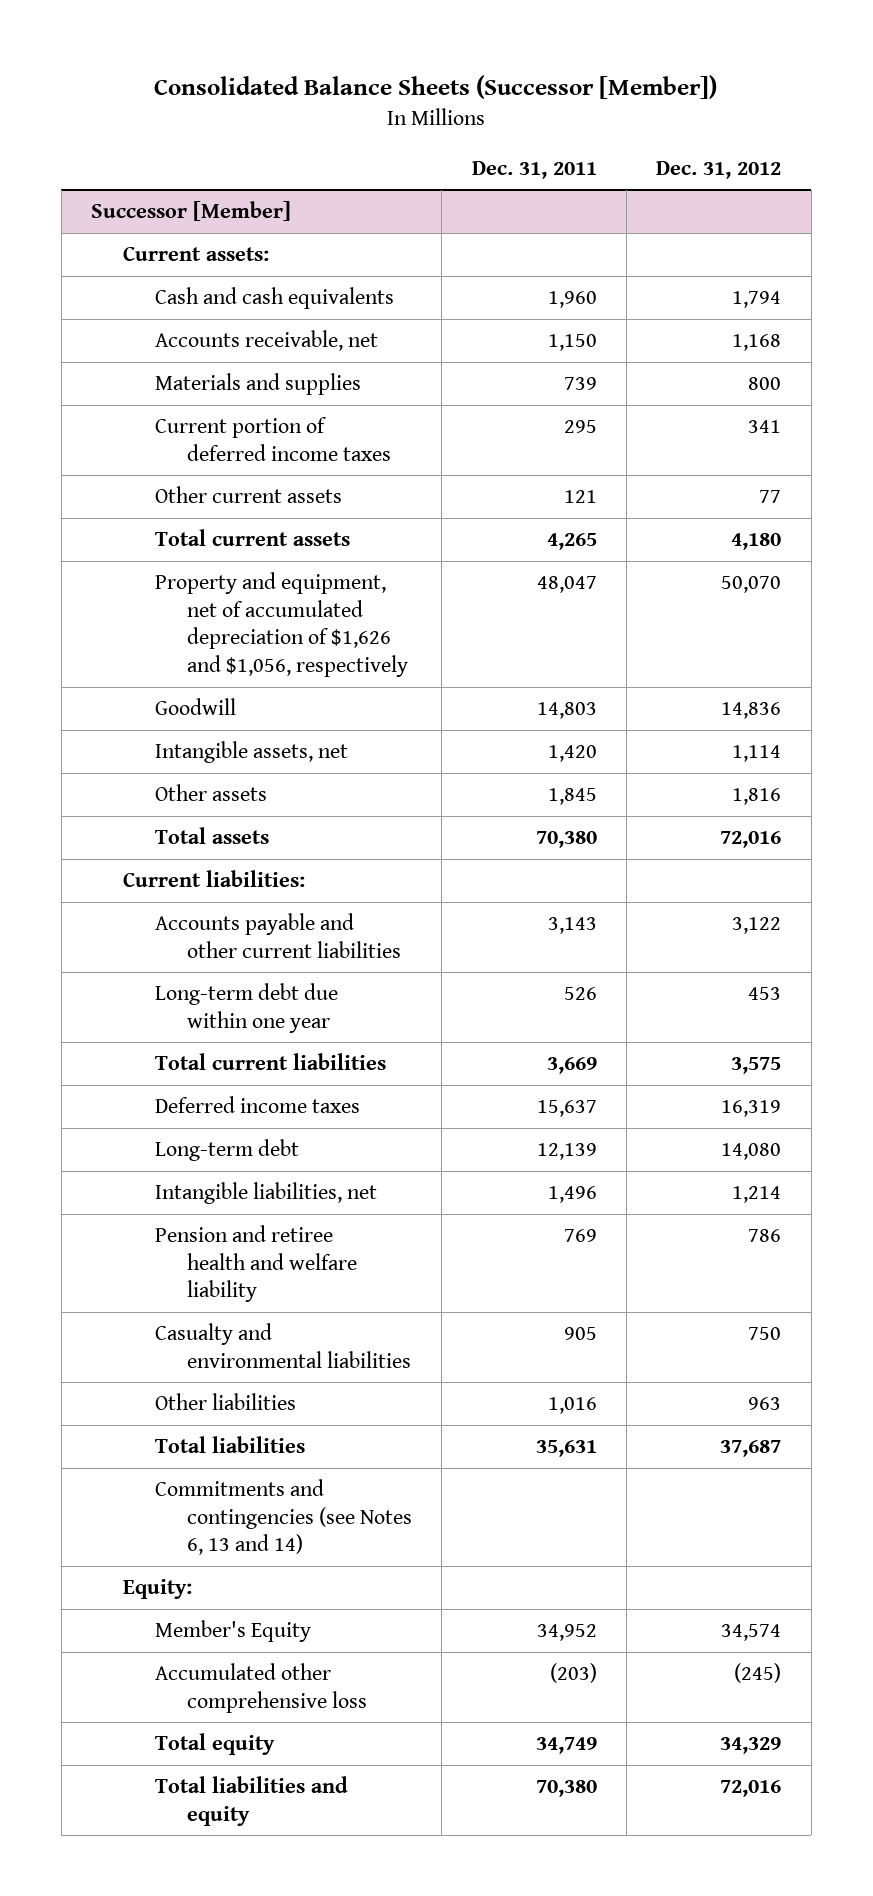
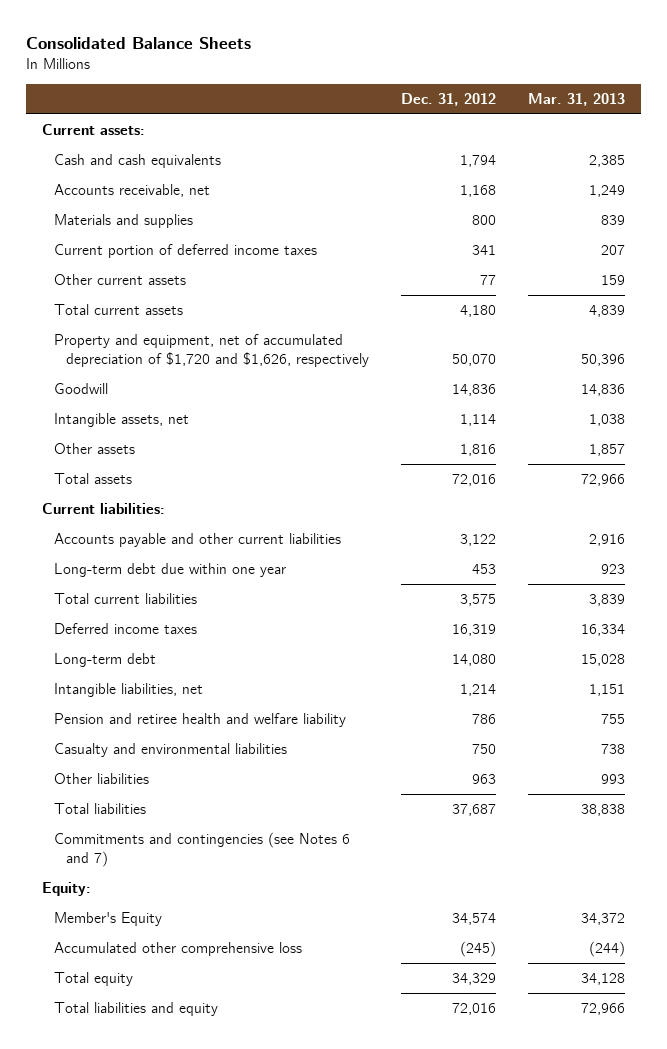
[154,75,718,100] Consolidated Balance Sheets (Successor [Member]) -> [25,36,251,49] Consolidated Balance Sheets
[471,160,597,179] Dec. 31, 2011 -> none
none -> [527,92,625,106] Mar. 31, 2013
[91,201,292,222] Successor [Member] -> none
[154,572,408,677] Property and equipment, net of accumulated depreciation of $1,626 and $1,056, respectively -> [53,333,369,368] Property and equipment, net of accumulated depreciation of $1,720 and $1,626, respectively
[154,1479,412,1556] Commitments and contingencies (see Notes 6, 13 and 14) -> [53,831,350,868] Commitments and contingencies (see Notes 6 and 7)

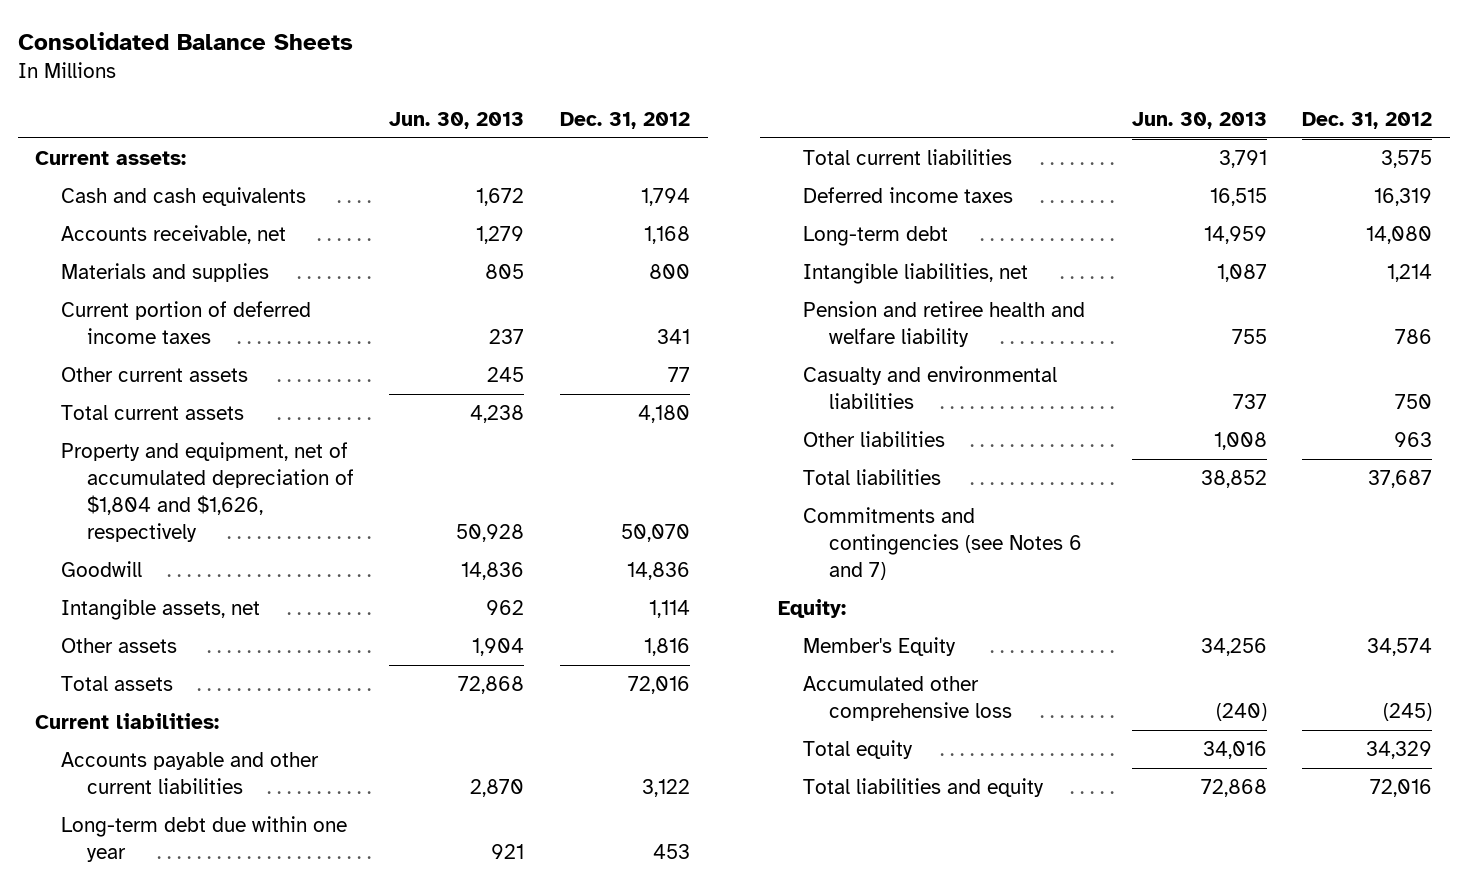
[527,92,625,106] Mar. 31, 2013 -> none
none -> [389,111,525,129] Jun. 30, 2013
[53,333,369,368] Property and equipment, net of accumulated depreciation of $1,720 and $1,626, respectively -> [60,442,354,543] Property and equipment, net of accumulated depreciation of $1,804 and $1,626, respectively

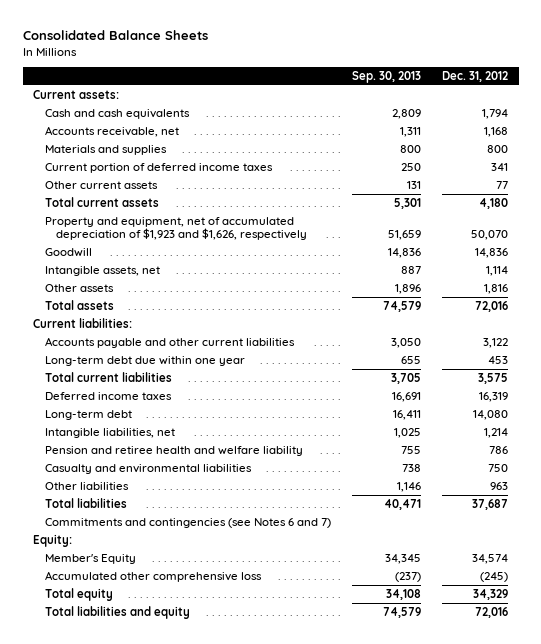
[389,111,525,129] Jun. 30, 2013 -> none
none -> [351,71,421,84] Sep. 30, 2013
[60,442,354,543] Property and equipment, net of accumulated depreciation of $1,804 and $1,626, respectively -> [44,216,308,241] Property and equipment, net of accumulated depreciation of $1,923 and $1,626, respectively

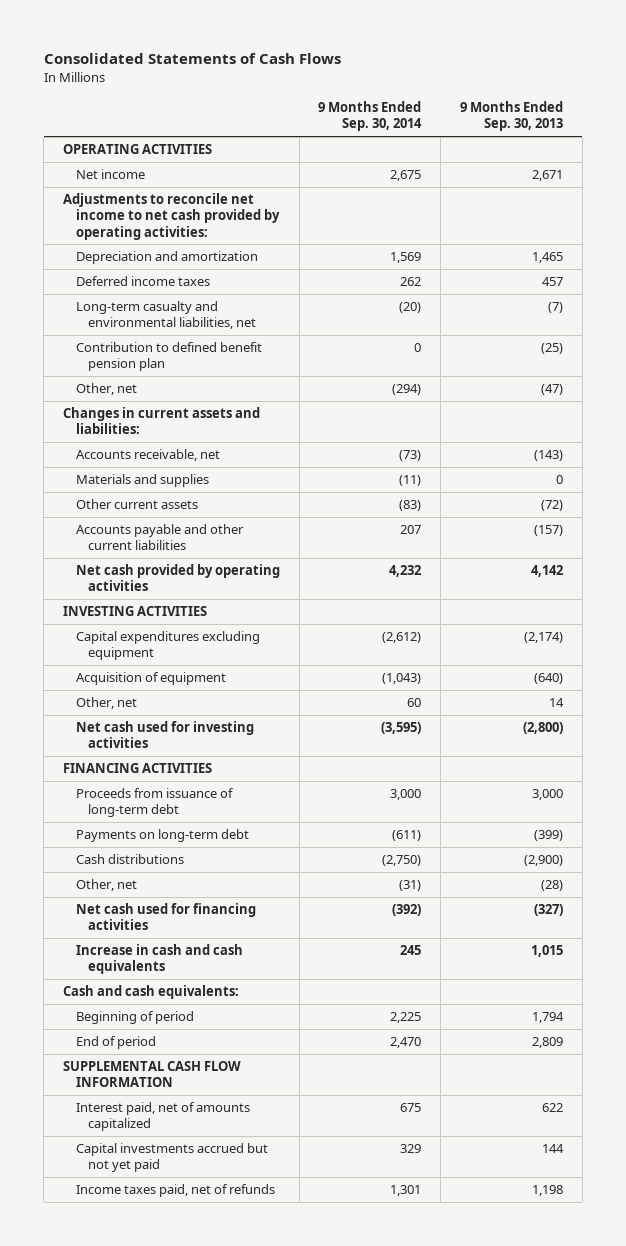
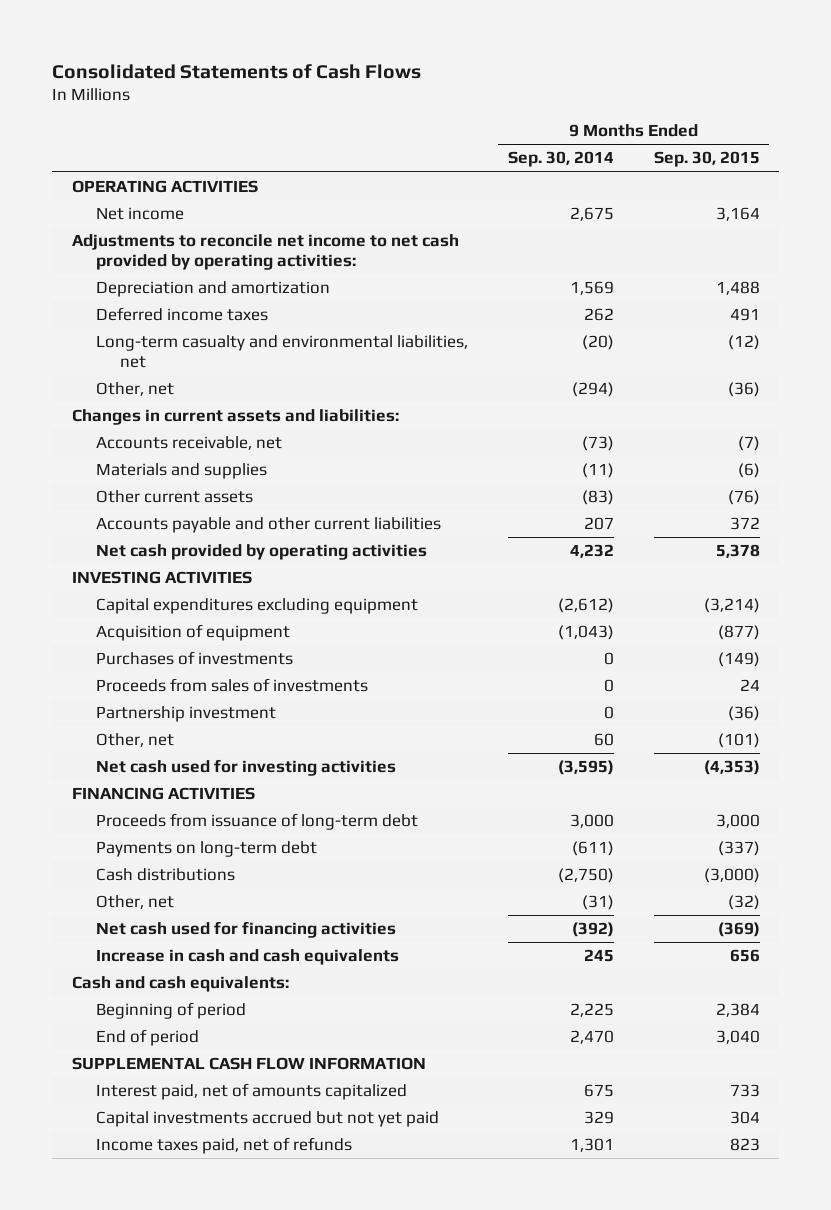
[460,101,564,132] 9 Months Ended Sep. 30, 2013 -> none
none -> [653,151,760,168] Sep. 30, 2015
[75,342,262,372] Contribution to defined benefit pension plan -> none
none -> [95,651,293,666] Purchases of investments
none -> [95,678,368,693] Proceeds from sales of investments
none -> [95,706,276,723] Partnership investment

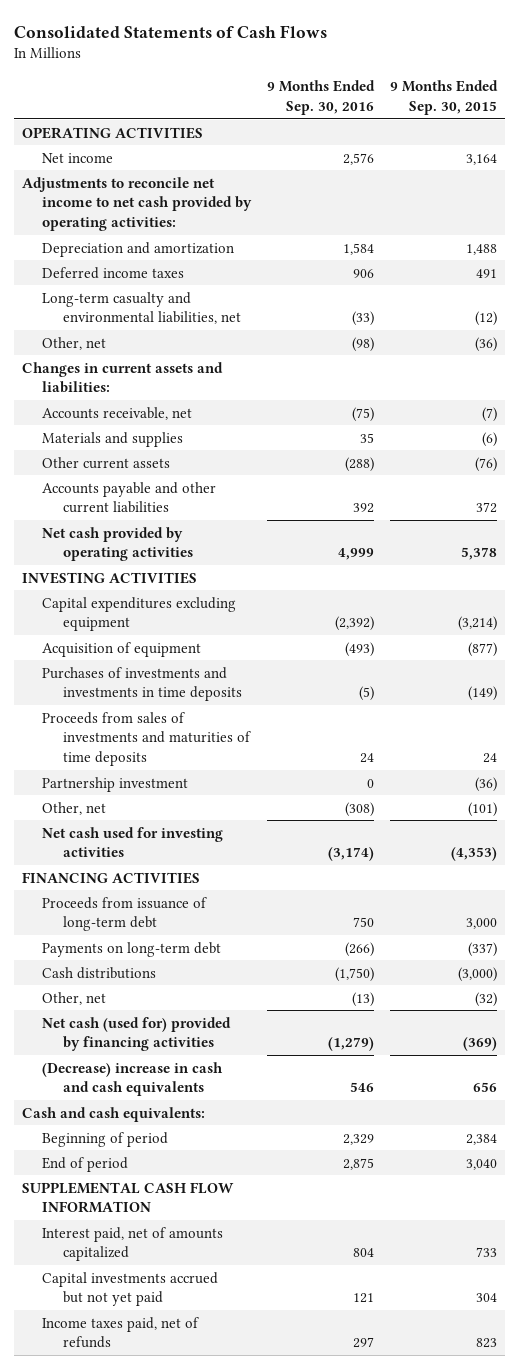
[507,151,614,168] Sep. 30, 2014 -> none
none -> [267,80,376,115] 9 Months Ended Sep. 30, 2016
[95,651,293,666] Purchases of investments -> [42,666,242,702] Purchases of investments and investments in time deposits
[95,678,368,693] Proceeds from sales of investments -> [42,711,251,767] Proceeds from sales of investments and maturities of time deposits
[95,921,396,939] Net cash used for financing activities -> [42,1016,232,1052] Net cash (used for) provided by financing activities
[95,949,399,966] Increase in cash and cash equivalents -> [42,1061,224,1097] (Decrease) increase in cash and cash equivalents

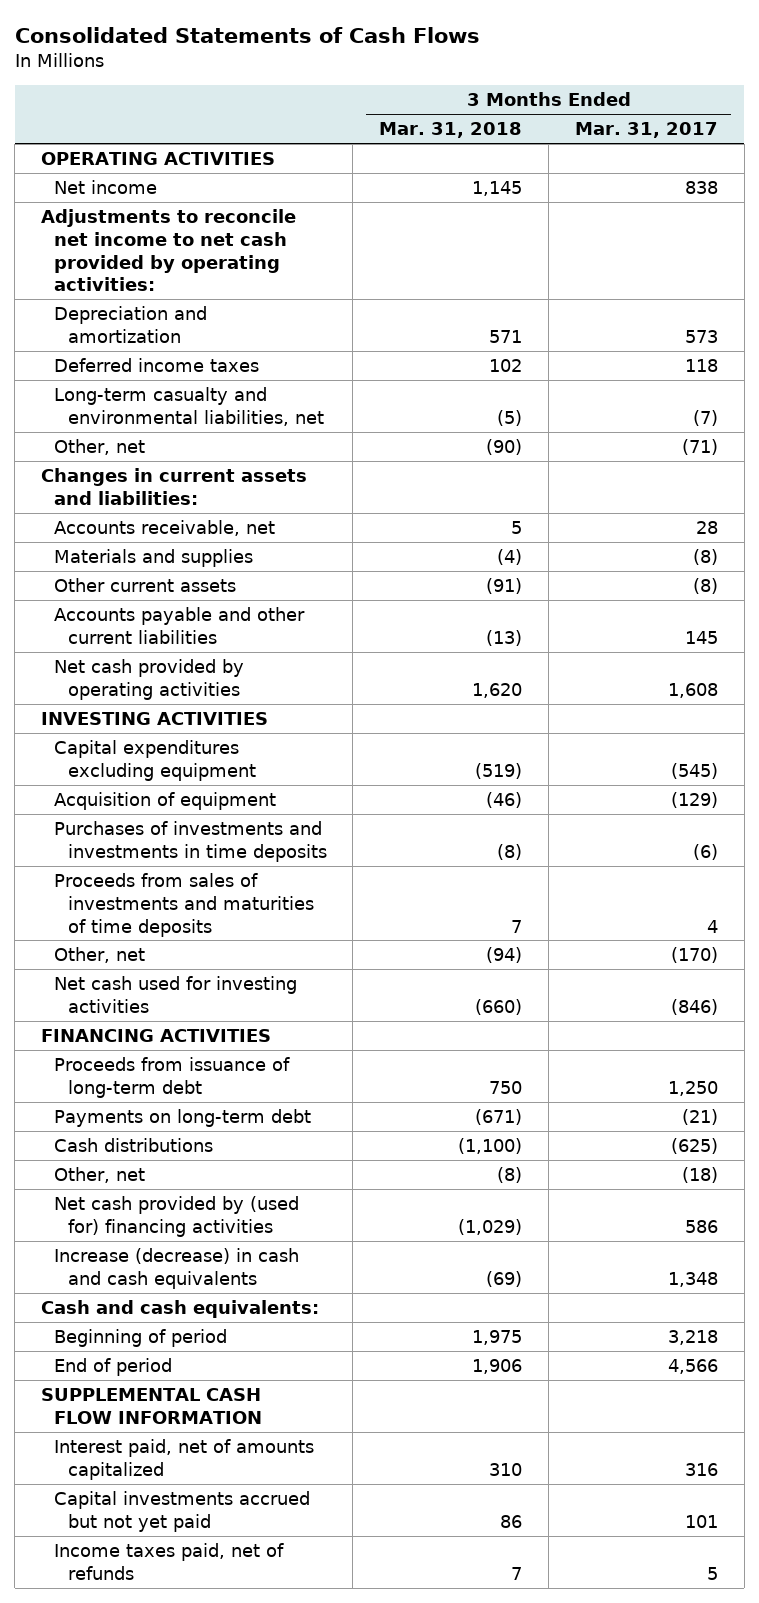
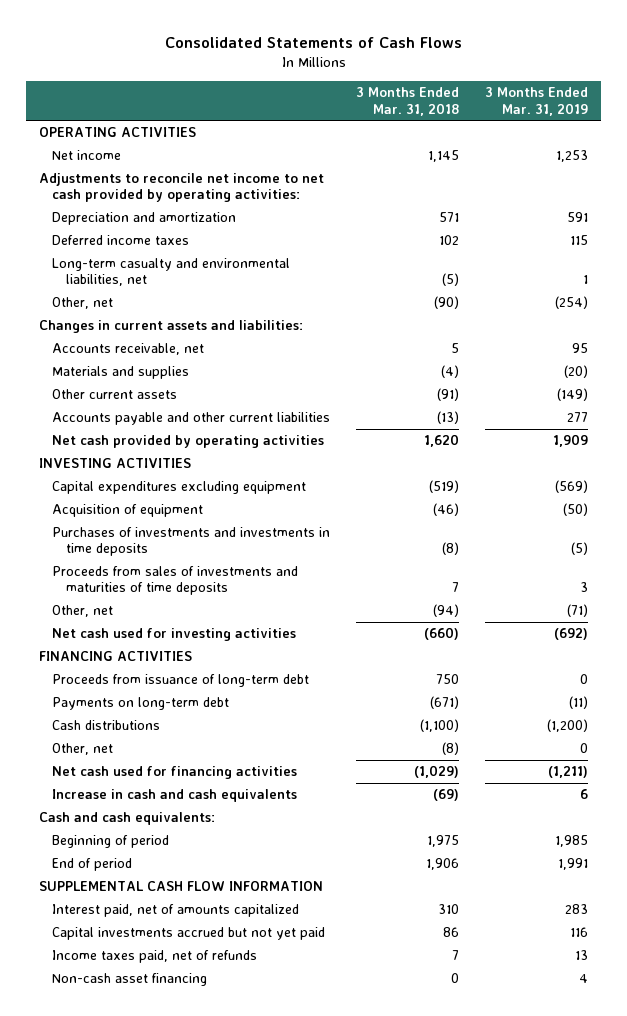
[574,122,718,139] Mar. 31, 2017 -> none
none -> [484,87,588,116] 3 Months Ended Mar. 31, 2019
[54,1196,300,1237] Net cash provided by (used for) financing activities -> [52,766,298,780] Net cash used for financing activities
[54,1248,300,1289] Increase (decrease) in cash and cash equivalents -> [52,789,298,803] Increase in cash and cash equivalents
none -> [52,973,208,987] Non-cash asset financing

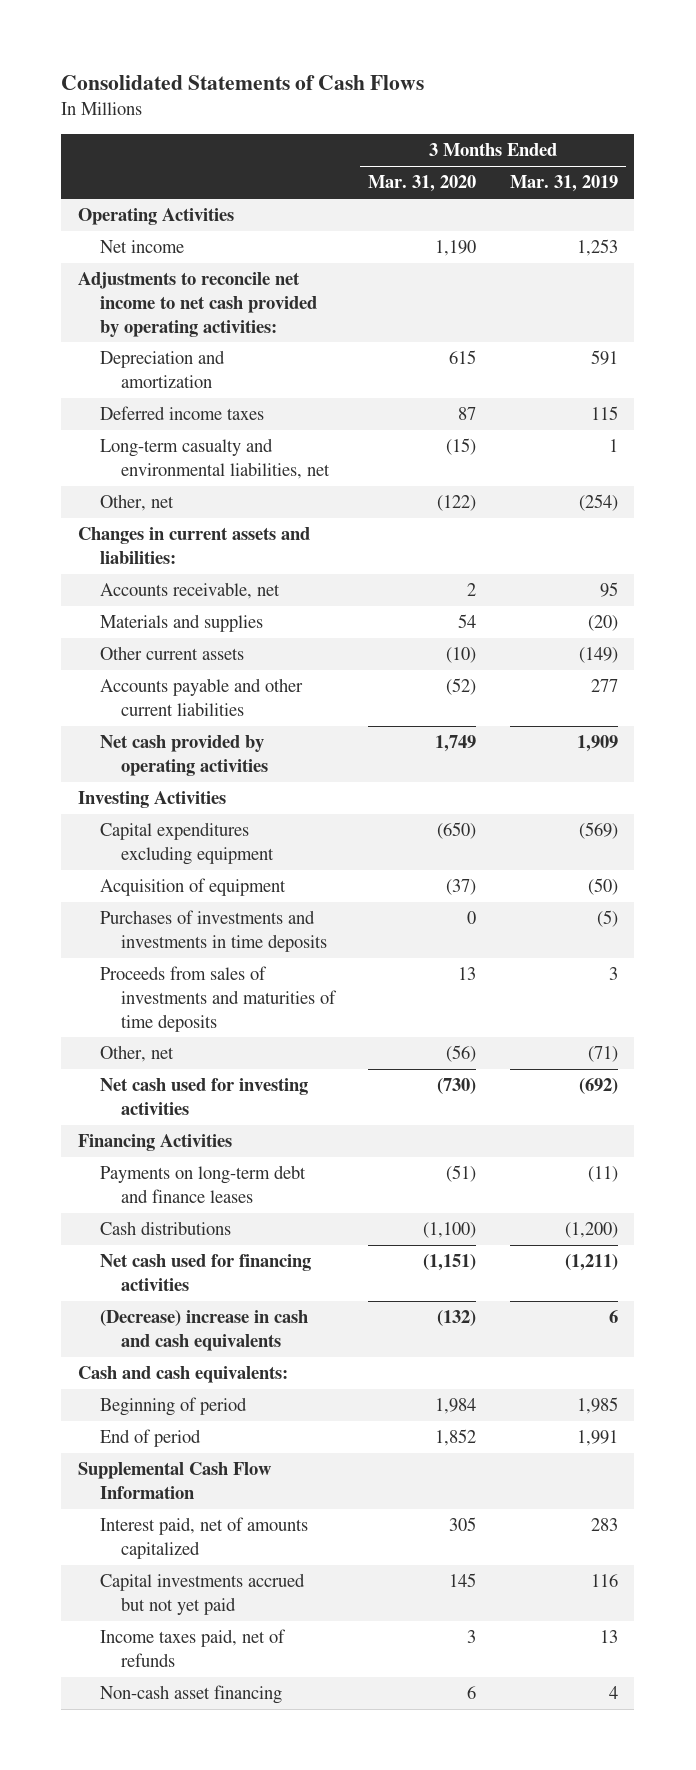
[356,87,460,116] 3 Months Ended Mar. 31, 2018 -> none
none -> [368,175,477,193] Mar. 31, 2020
[39,127,197,138] OPERATING ACTIVITIES -> [77,208,234,226] Operating Activities
[39,458,192,469] INVESTING ACTIVITIES -> [77,791,226,809] Investing Activities
[52,674,310,688] Proceeds from issuance of long-term debt -> none
[39,651,193,662] FINANCING ACTIVITIES -> [77,1134,232,1152] Financing Activities
[52,697,230,711] Payments on long-term debt -> [99,1165,306,1203] Payments on long-term debt and finance leases
[52,743,114,756] Other, net -> none
[52,789,298,803] Increase in cash and cash equivalents -> [99,1310,308,1351] (Decrease) increase in cash and cash equivalents
[39,881,324,892] SUPPLEMENTAL CASH FLOW INFORMATION -> [77,1462,272,1499] Supplemental Cash Flow Information

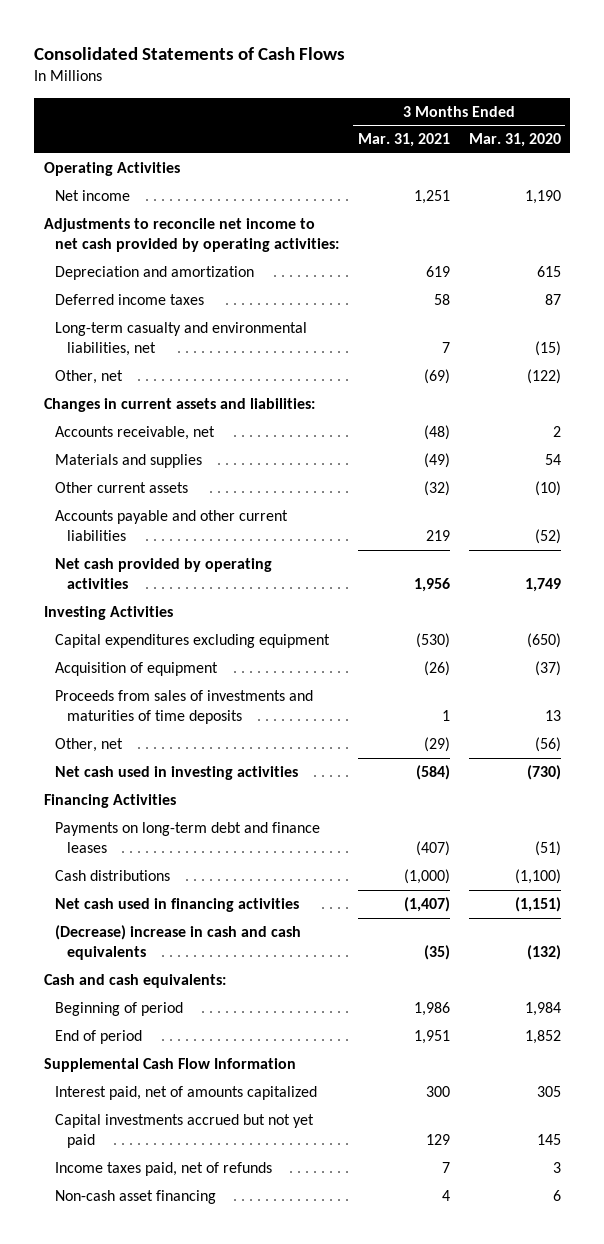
[509,175,618,193] Mar. 31, 2019 -> none
none -> [357,133,450,148] Mar. 31, 2021
[99,910,328,952] Purchases of investments and investments in time deposits -> none
[99,1078,308,1115] Net cash used for investing activities -> [55,766,299,781] Net cash used in investing activities
[99,1254,311,1291] Net cash used for financing activities -> [55,898,300,913] Net cash used in financing activities

